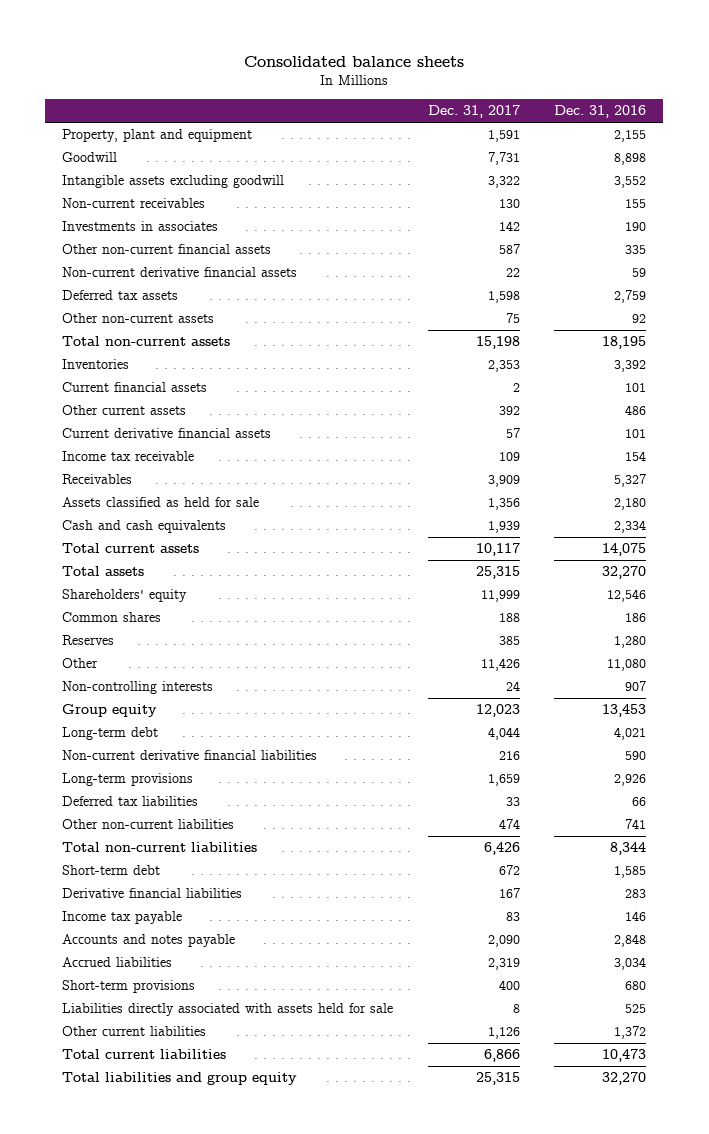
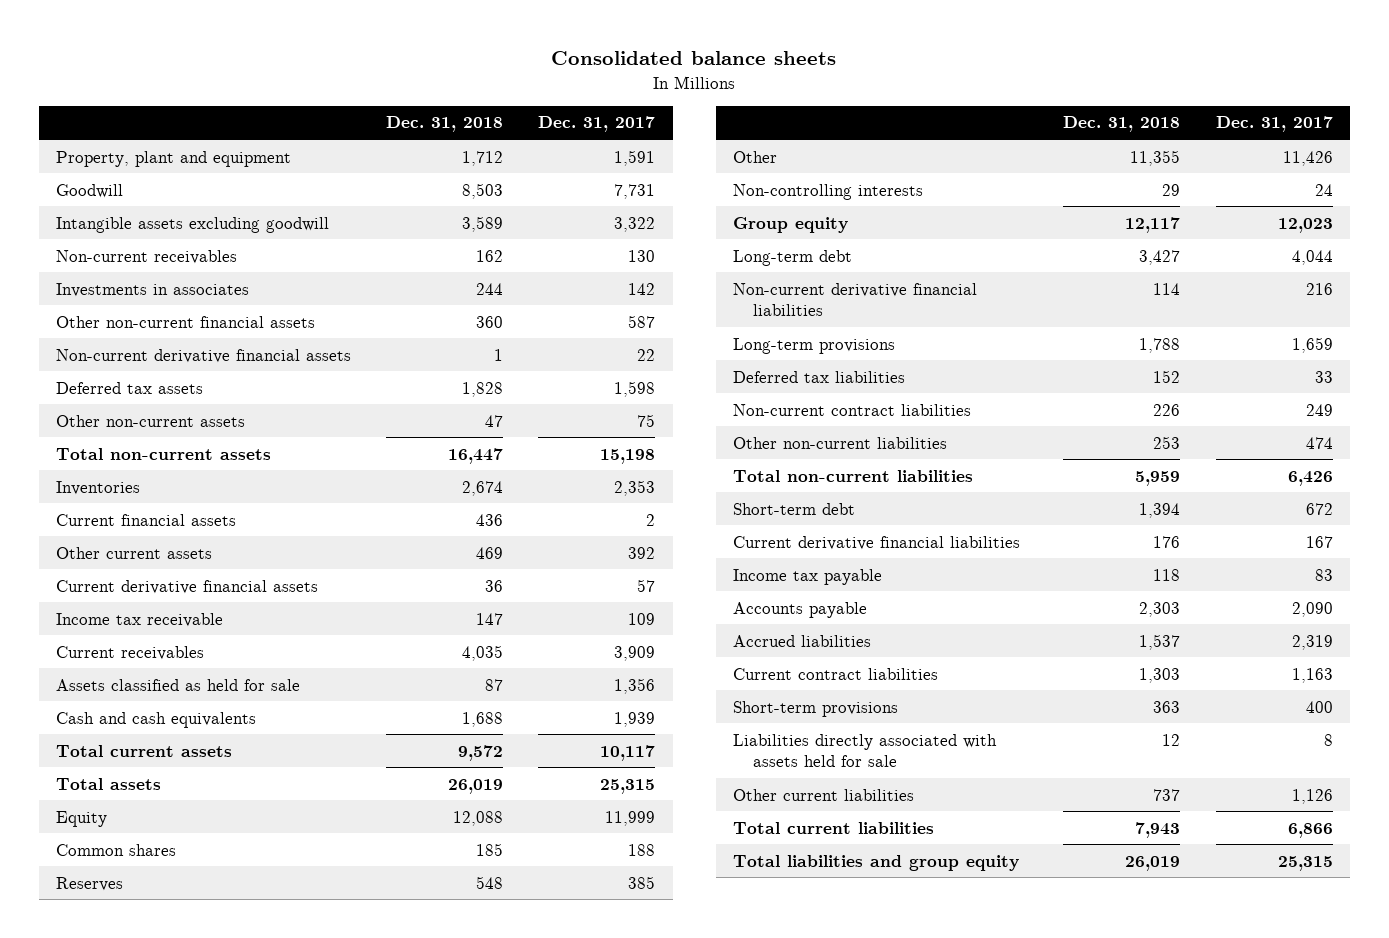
[554,105,647,119] Dec. 31, 2016 -> none
none -> [386,116,504,133] Dec. 31, 2018
[62,474,133,485] Receivables -> [56,645,205,660] Current receivables
[62,589,188,603] Shareholders' equity -> [56,810,108,827] Equity
none -> [733,403,972,416] Non-current contract liabilities
[62,888,243,899] Derivative financial liabilities -> [733,535,1021,550] Current derivative financial liabilities
[62,934,236,948] Accounts and notes payable -> [733,601,868,618] Accounts payable
none -> [733,667,939,680] Current contract liabilities

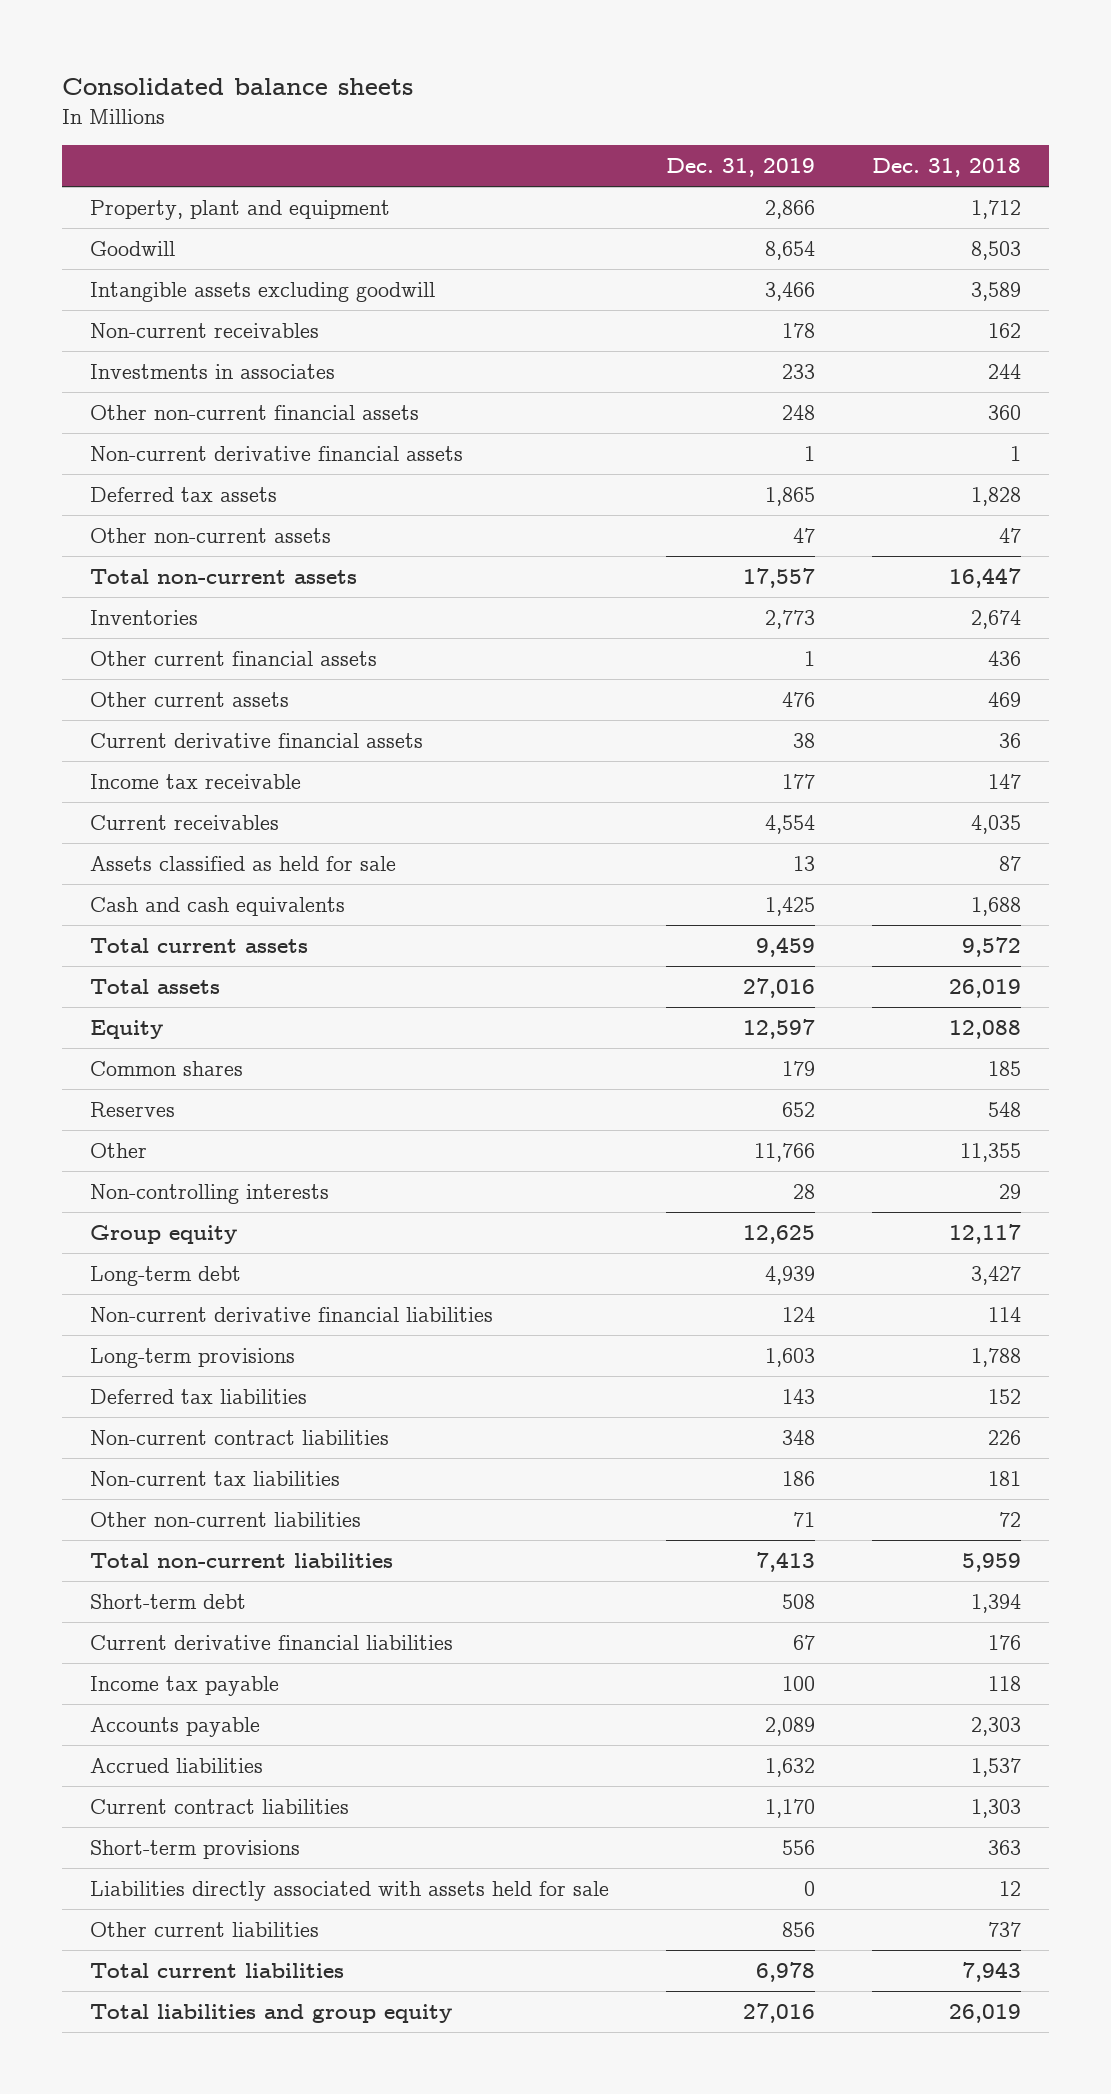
[538,116,656,133] Dec. 31, 2017 -> none
none -> [666,158,816,178] Dec. 31, 2019
[56,513,237,526] Current financial assets -> [90,650,378,666] Other current financial assets
none -> [90,1470,341,1486] Non-current tax liabilities
[1153,435,1181,449] 253 -> [998,1511,1021,1527] 72

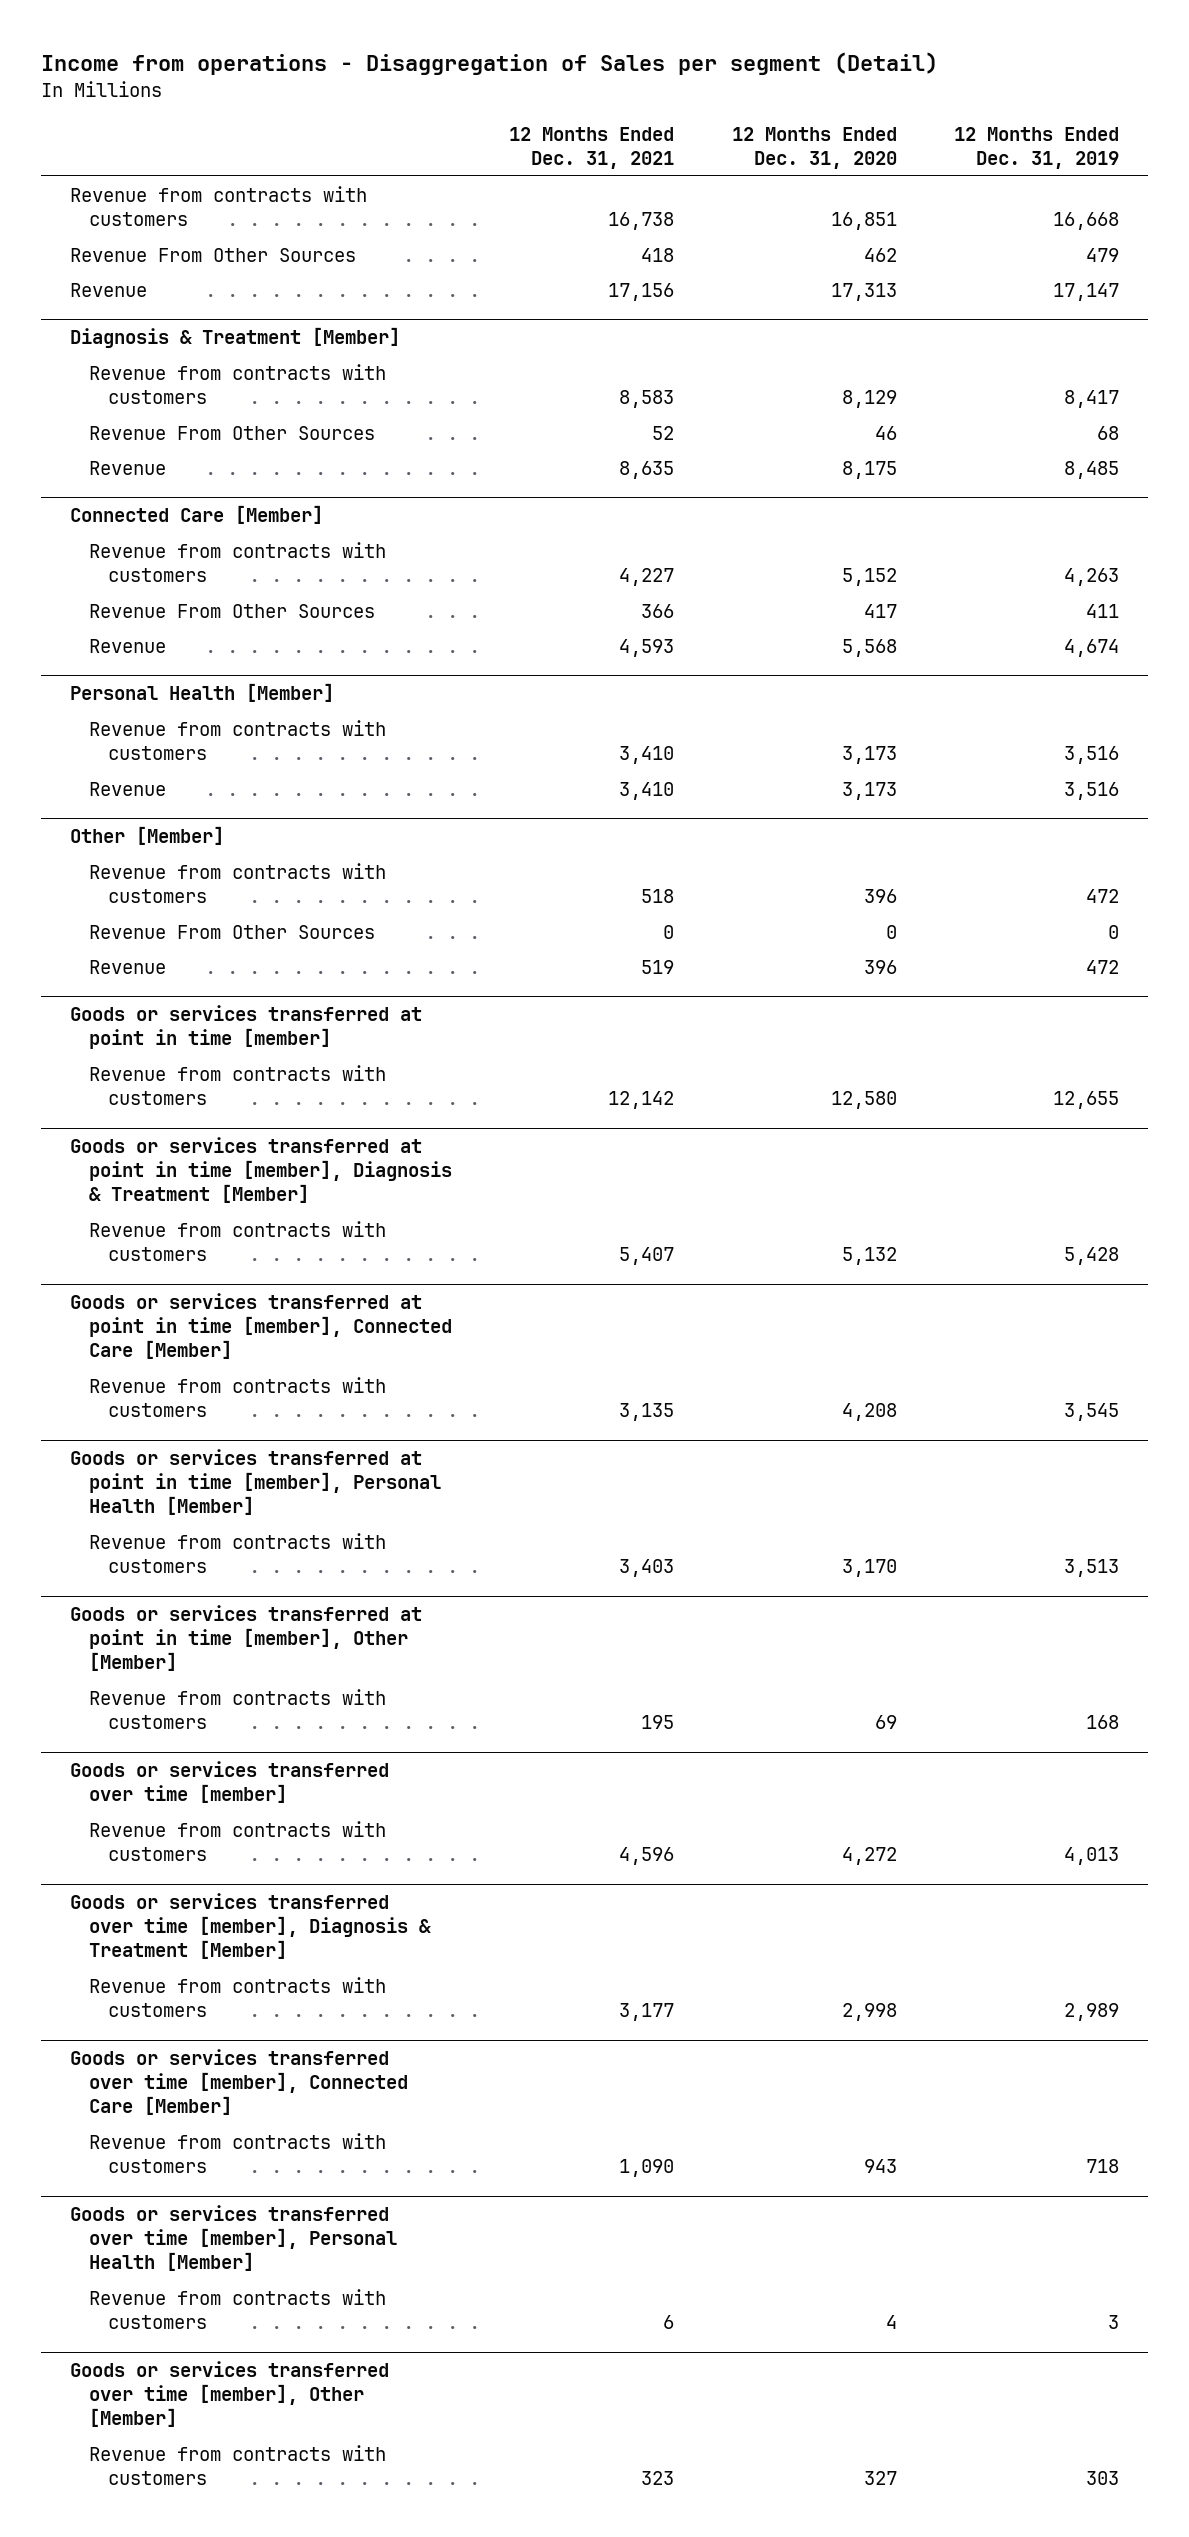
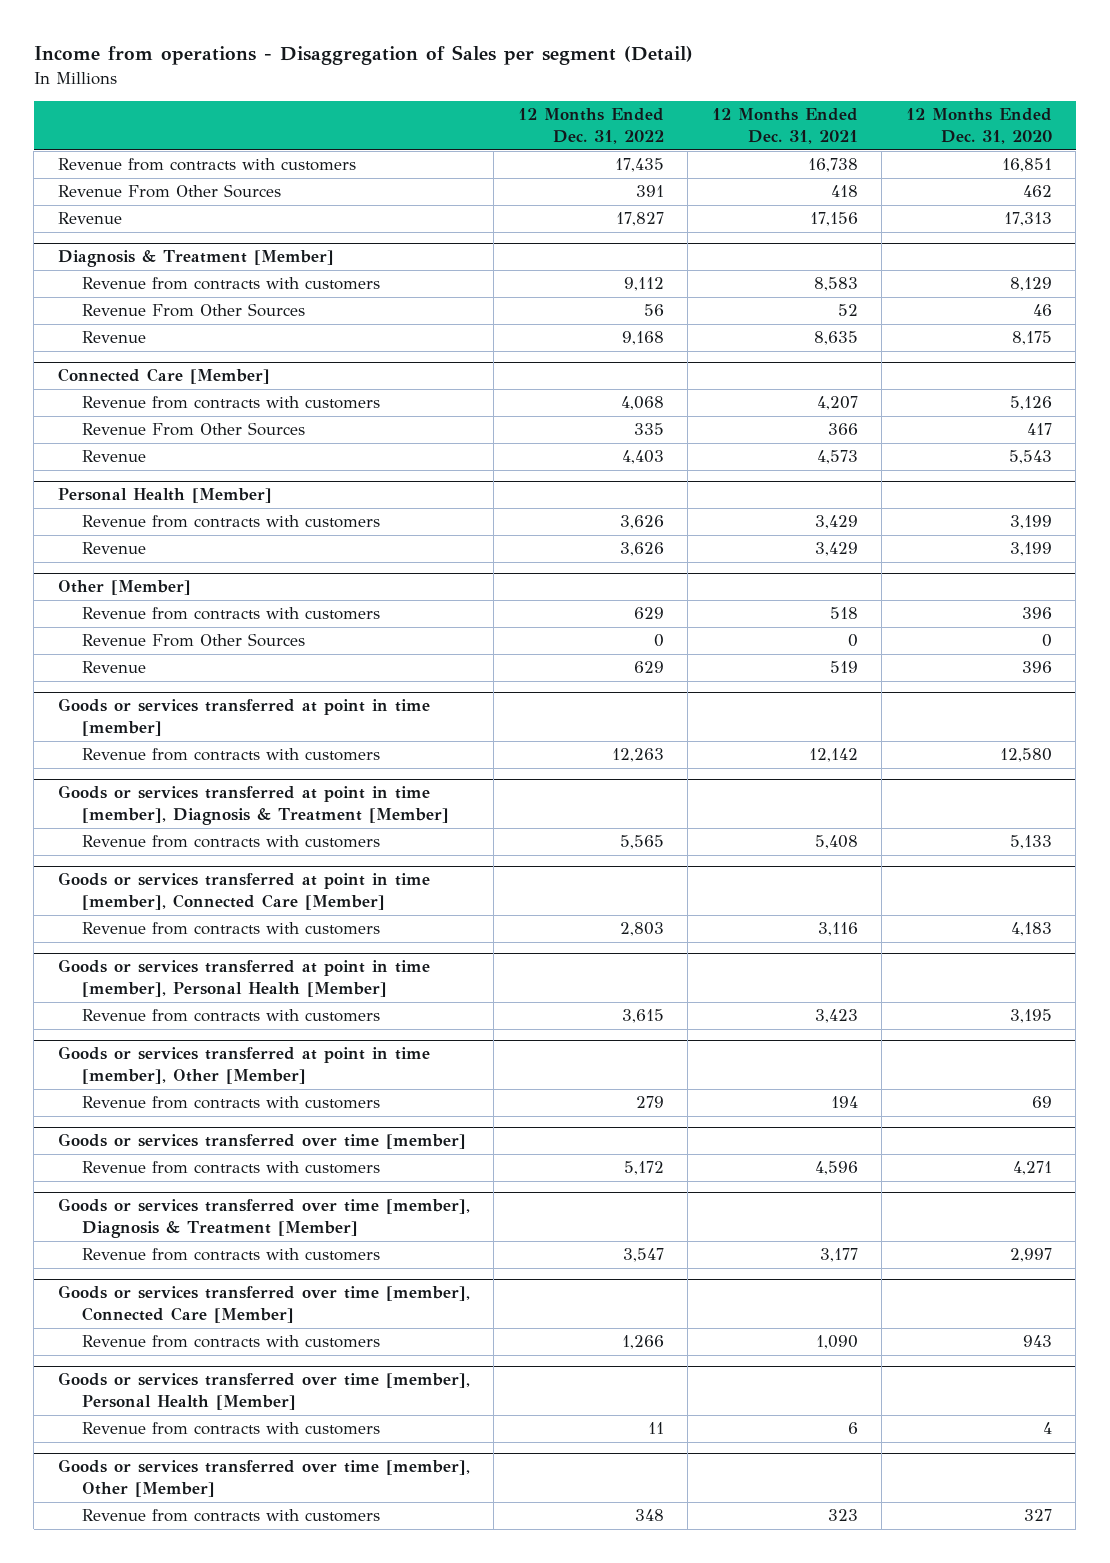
[954,126,1120,169] 12 Months Ended Dec. 31, 2019 -> none
none -> [517,108,664,145] 12 Months Ended Dec. 31, 2022
[619,567,675,586] 4,227 -> [816,396,858,411] 4,207
[841,567,897,586] 5,152 -> [1009,396,1052,411] 5,126
[619,638,675,657] 4,593 -> [816,450,858,465] 4,573
[841,638,897,657] 5,568 -> [1008,450,1052,465] 5,543
[619,745,675,764] 3,410 -> [814,515,858,530] 3,429
[841,745,897,764] 3,173 -> [1009,515,1052,530] 3,199
[619,781,675,800] 3,410 -> [814,542,858,557] 3,429
[841,781,897,800] 3,173 -> [1009,542,1052,557] 3,199
[619,1246,675,1265] 5,407 -> [814,835,858,850] 5,408
[841,1246,897,1265] 5,132 -> [1009,835,1052,850] 5,133
[619,1402,675,1421] 3,135 -> [817,922,858,937] 3,116
[841,1402,897,1421] 4,208 -> [1010,922,1052,937] 4,183
[619,1558,675,1577] 3,403 -> [814,1009,858,1024] 3,423
[841,1558,897,1577] 3,170 -> [1009,1009,1052,1024] 3,195
[641,1714,675,1729] 195 -> [830,1096,858,1109] 194
[841,1846,897,1865] 4,272 -> [1012,1161,1052,1176] 4,271
[841,2002,897,2021] 2,998 -> [1009,1248,1052,1263] 2,997

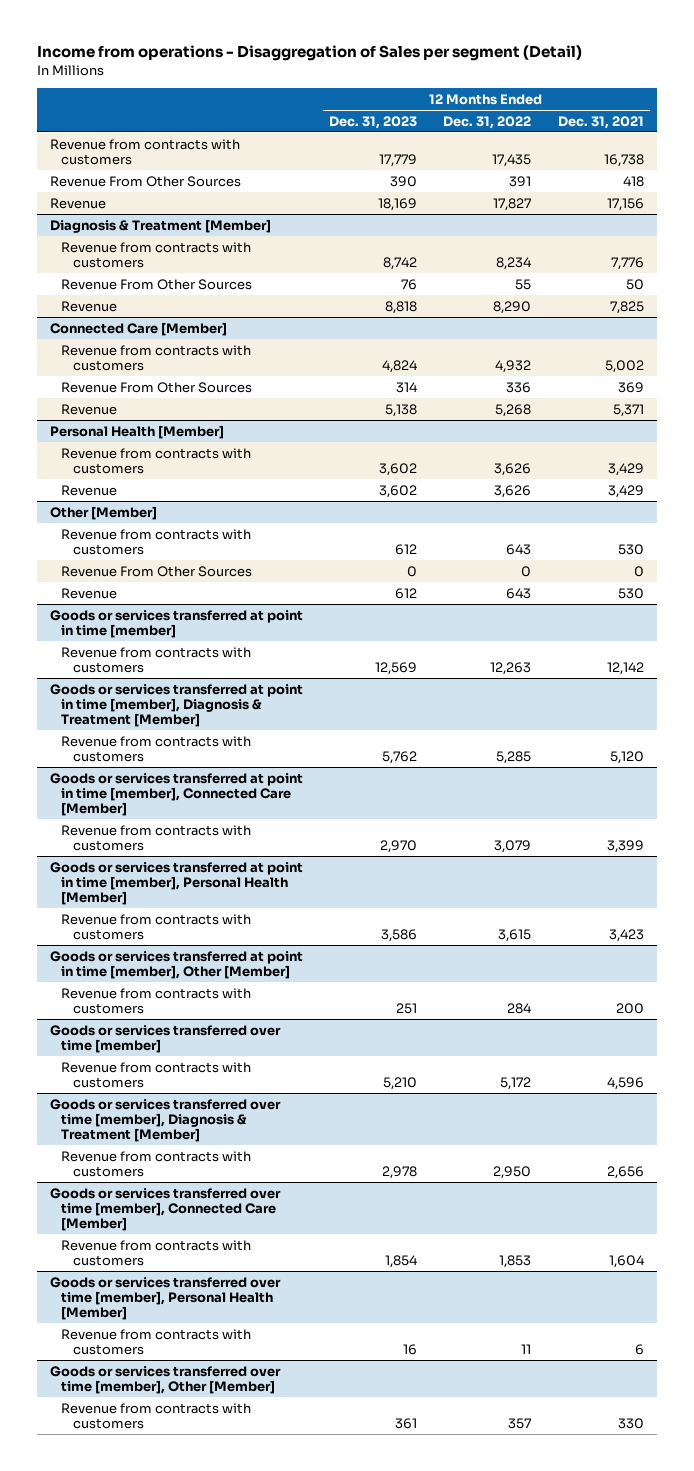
[905,108,1052,145] 12 Months Ended Dec. 31, 2020 -> none
none -> [329,115,418,129] Dec. 31, 2023
[623,277,664,292] 9,112 -> [496,256,532,270] 8,234
[813,277,858,292] 8,583 -> [610,256,644,270] 7,776
[643,304,664,317] 56 -> [515,278,532,290] 55
[837,304,858,317] 52 -> [625,278,644,290] 50
[621,331,664,346] 9,168 -> [493,300,532,314] 8,290
[813,331,858,346] 8,635 -> [609,300,644,314] 7,825
[620,396,664,411] 4,068 -> [495,359,532,373] 4,932
[816,396,858,411] 4,207 -> [604,359,644,373] 5,002
[633,423,664,436] 335 -> [506,381,532,393] 336
[827,423,858,436] 366 -> [617,381,644,393] 369
[621,450,664,465] 4,403 -> [495,403,532,417] 5,268
[816,450,858,465] 4,573 -> [612,403,644,417] 5,371
[633,607,664,620] 629 -> [506,543,532,555] 643
[829,607,858,620] 518 -> [617,543,644,555] 530
[633,661,664,674] 629 -> [506,587,532,599] 643
[829,661,858,674] 519 -> [617,587,644,599] 530
[619,835,664,850] 5,565 -> [496,750,532,764] 5,285
[814,835,858,850] 5,408 -> [609,750,644,764] 5,120
[619,922,664,937] 2,803 -> [494,839,532,853] 3,079
[817,922,858,937] 3,116 -> [606,839,644,853] 3,399
[635,1096,664,1109] 279 -> [507,1002,532,1014] 284
[830,1096,858,1109] 194 -> [615,1002,644,1014] 200
[622,1248,664,1263] 3,547 -> [493,1165,532,1179] 2,950
[819,1248,858,1263] 3,177 -> [606,1165,644,1179] 2,656
[621,1335,664,1350] 1,266 -> [499,1254,532,1268] 1,853
[815,1335,858,1350] 1,090 -> [608,1254,644,1268] 1,604
[634,1509,664,1522] 348 -> [508,1417,532,1429] 357
[827,1509,858,1522] 323 -> [617,1417,644,1429] 330

